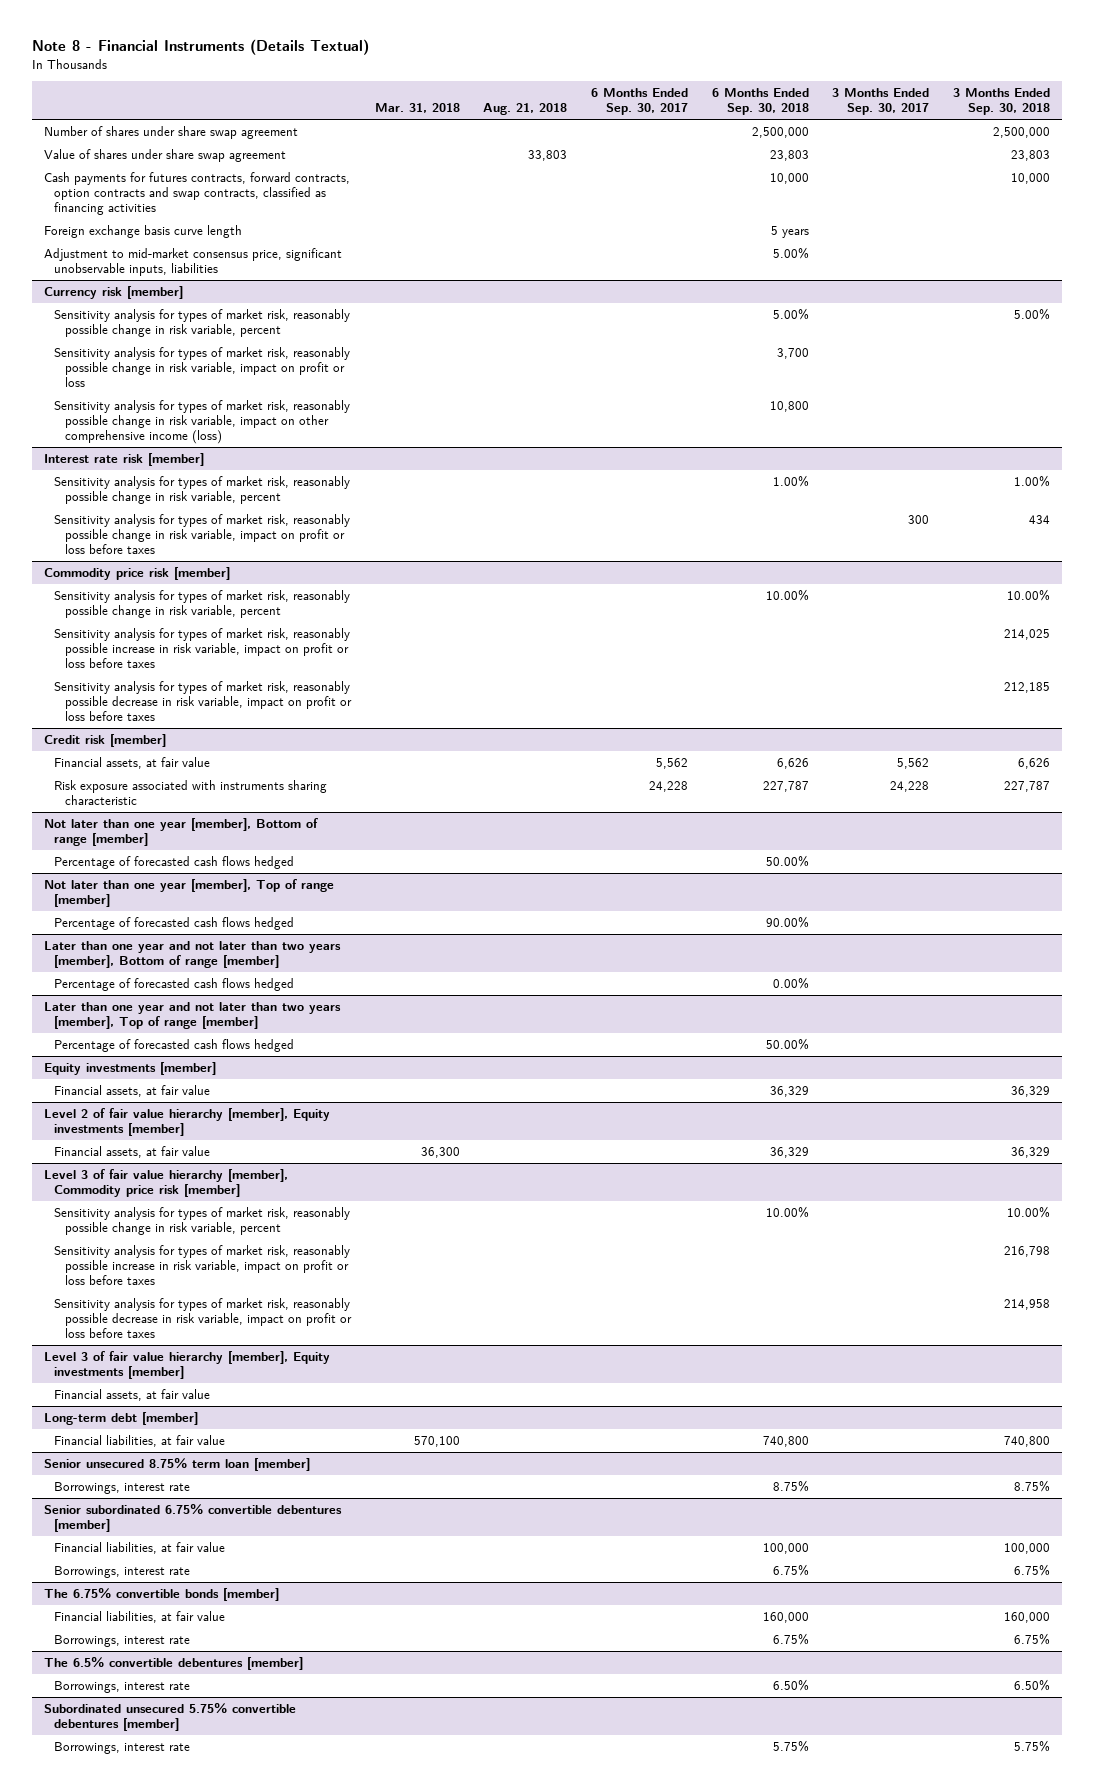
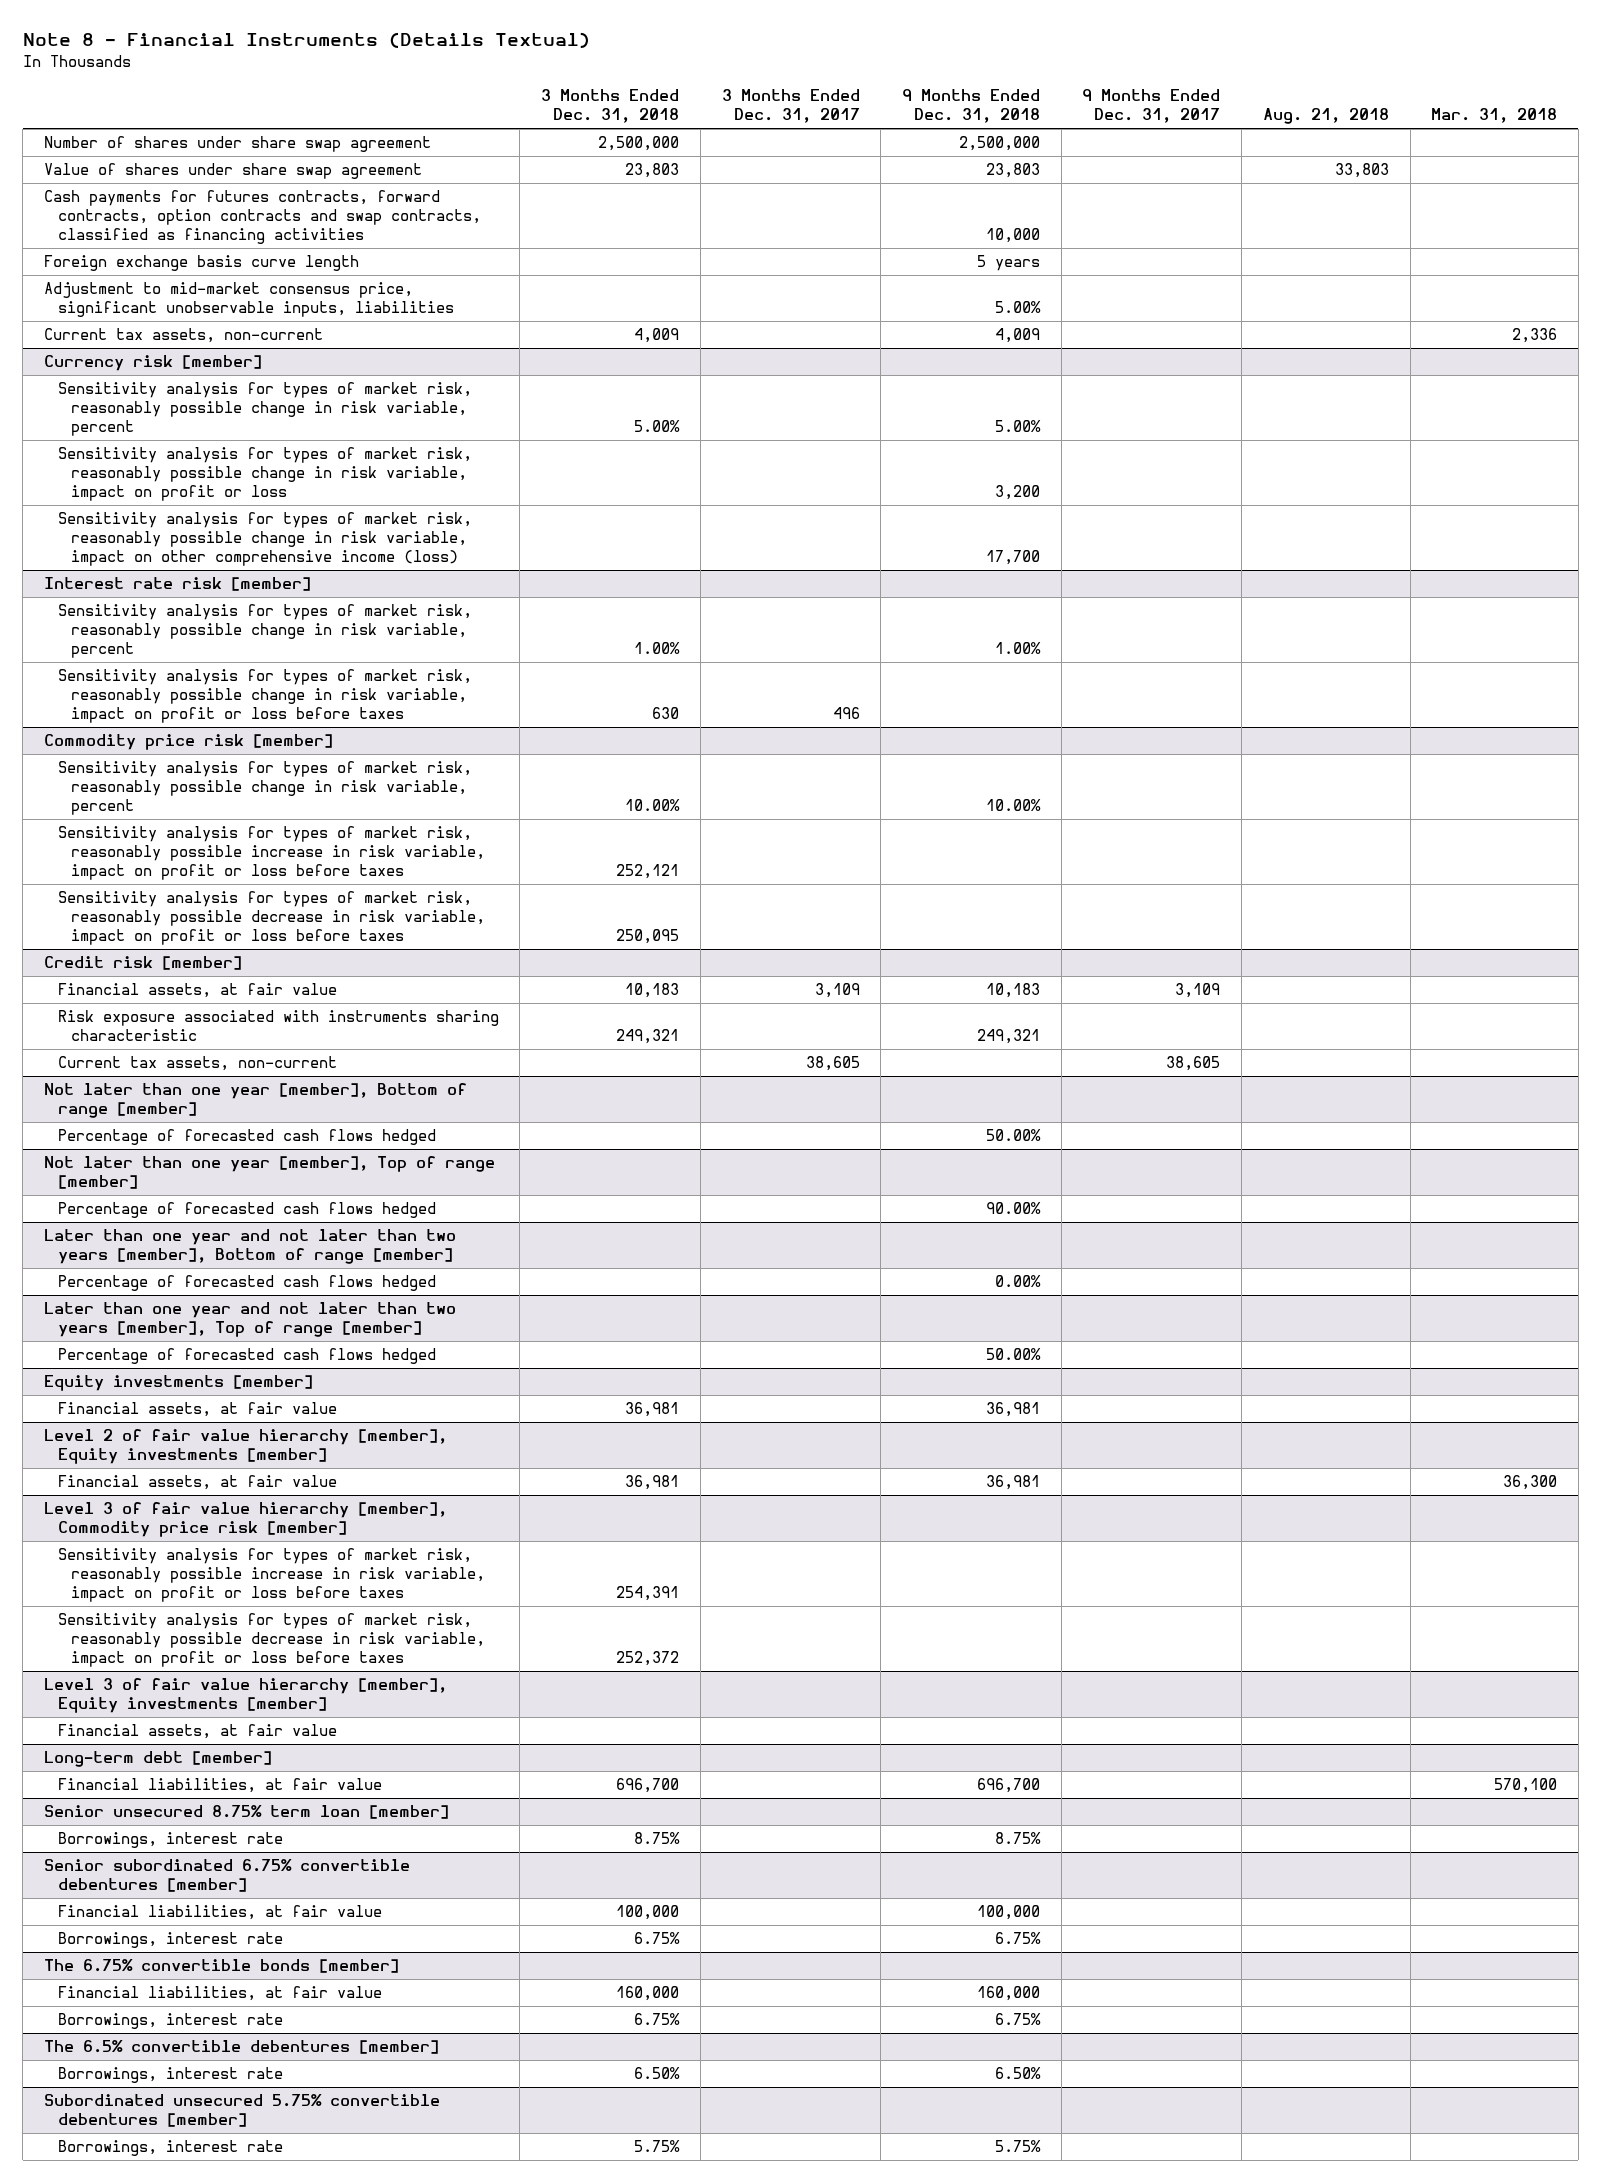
[591,88,689,116] 6 Months Ended Sep. 30, 2017 -> none
[711,88,809,116] 6 Months Ended Sep. 30, 2018 -> none
[832,88,930,116] 3 Months Ended Sep. 30, 2017 -> none
[952,88,1050,116] 3 Months Ended Sep. 30, 2018 -> none
none -> [541,89,680,124] 3 Months Ended Dec. 31, 2018
none -> [721,89,860,124] 3 Months Ended Dec. 31, 2017
none -> [902,89,1041,124] 9 Months Ended Dec. 31, 2018
none -> [1082,89,1221,124] 9 Months Ended Dec. 31, 2017
none -> [44,328,324,344] Current tax assets, non-current
none -> [57,1056,337,1072] Current tax assets, non-current
[54,1206,351,1235] Sensitivity analysis for types of market risk, reasonably possible change in risk variable, percent -> none

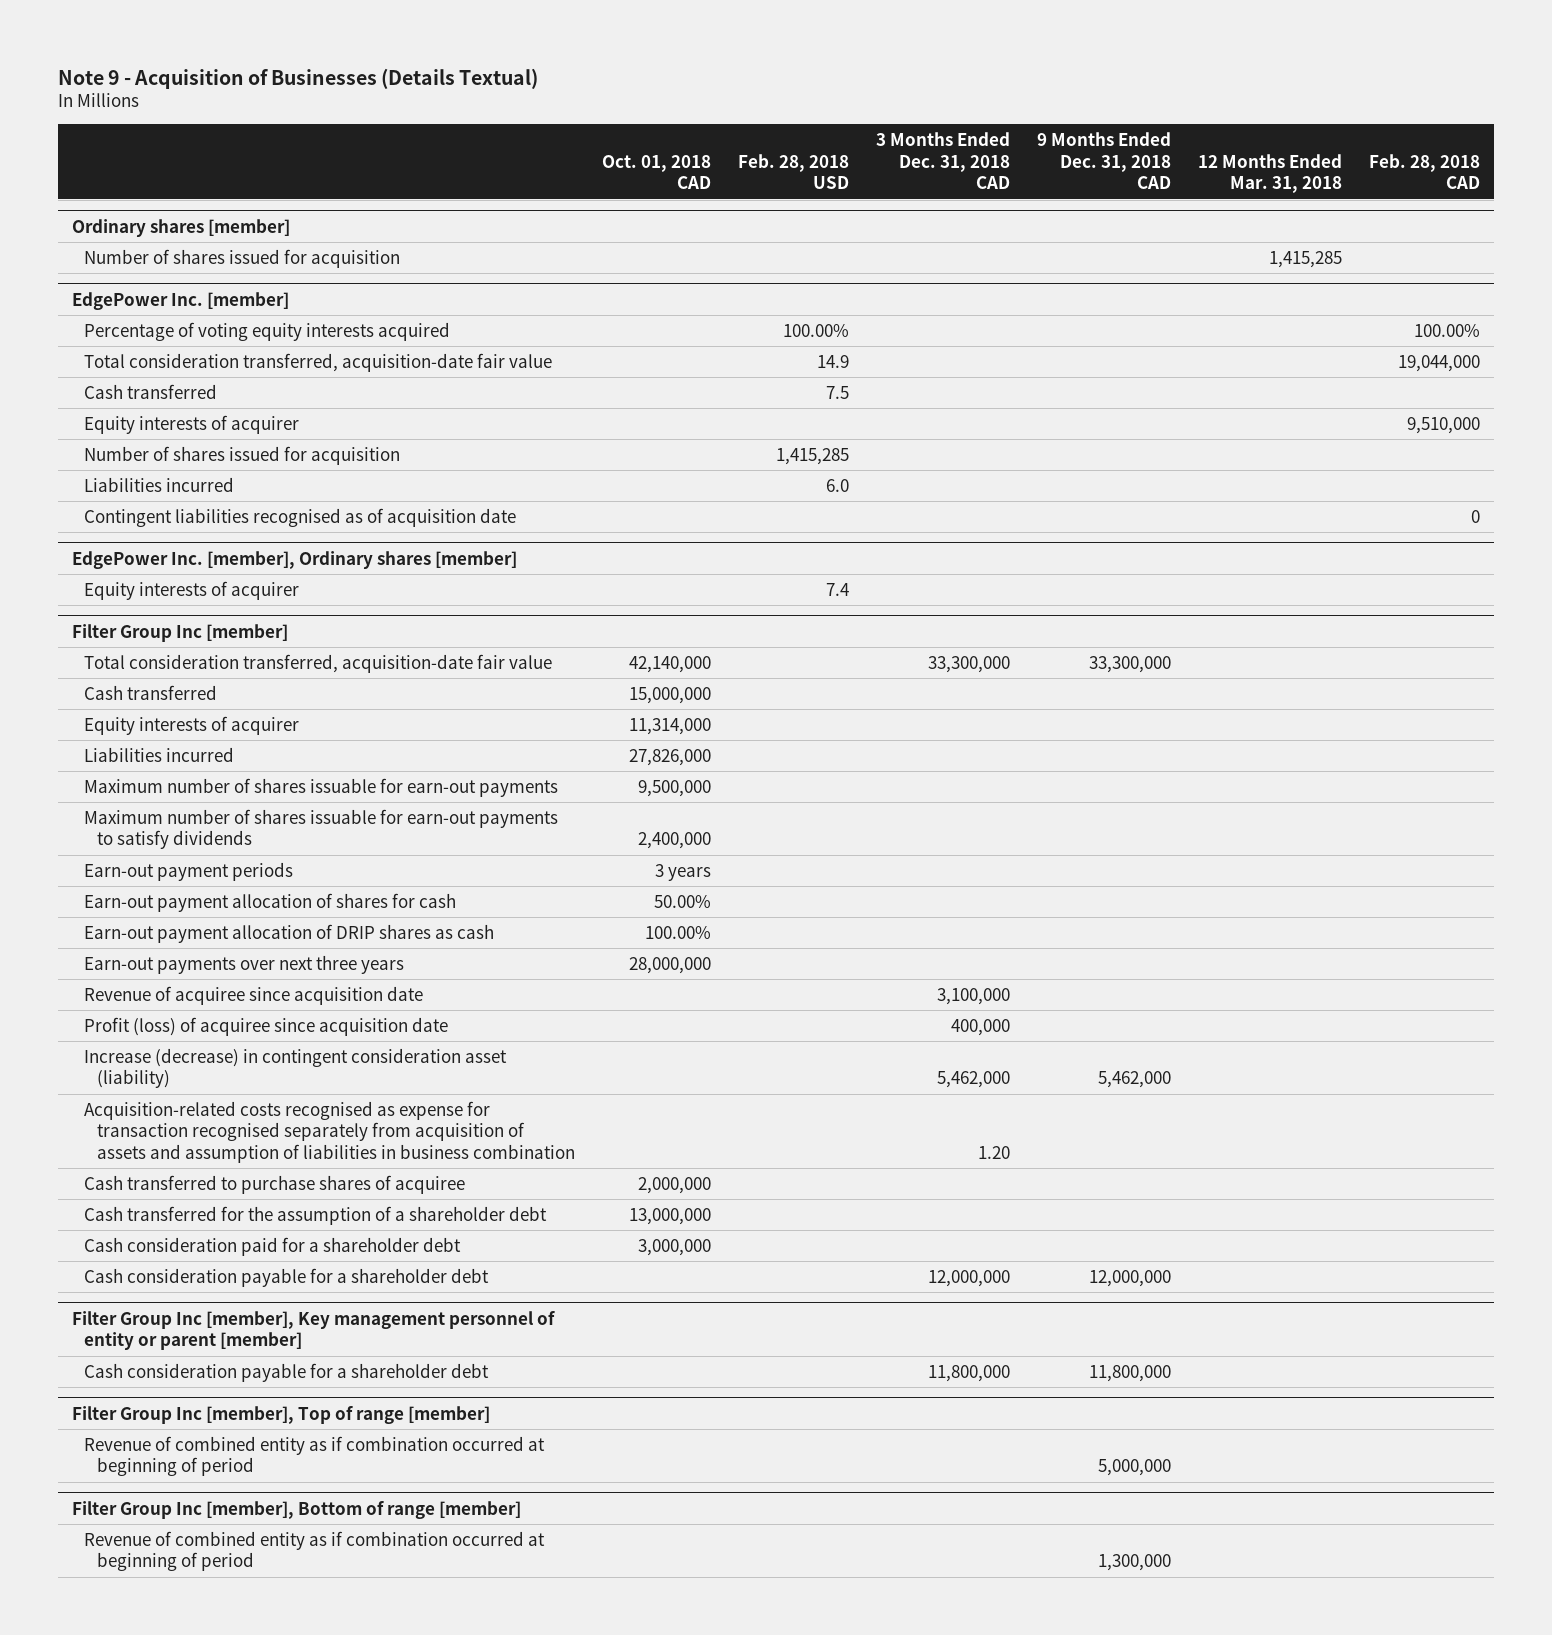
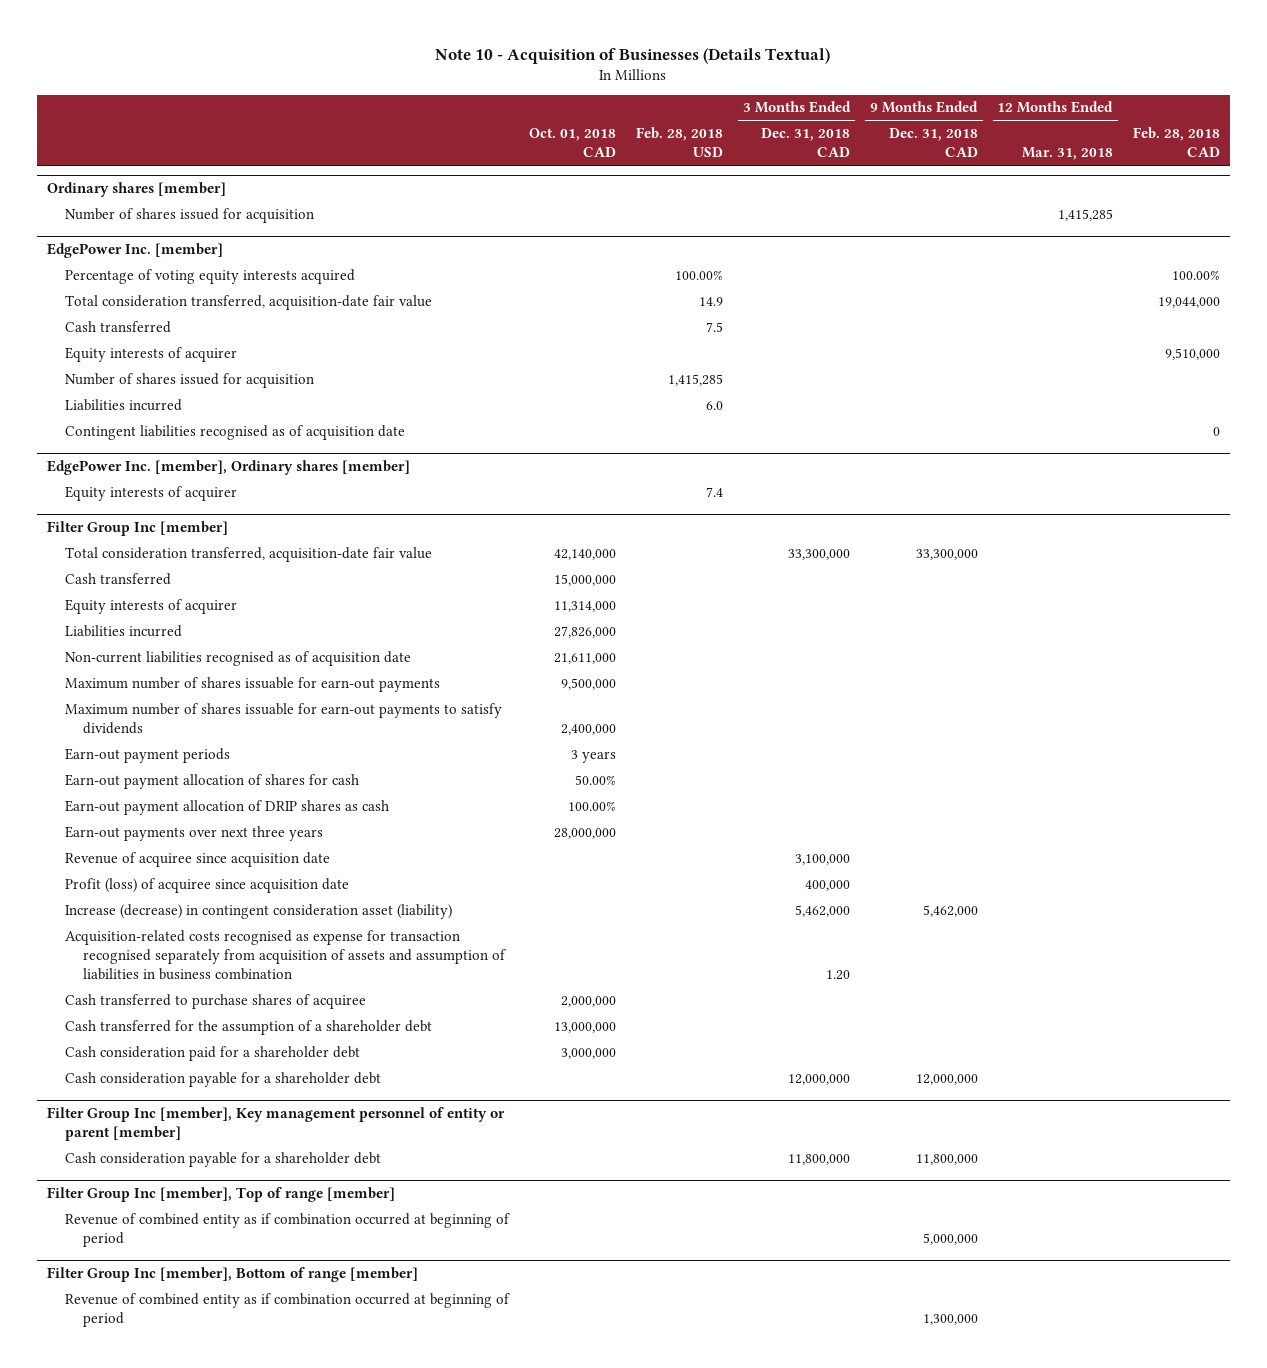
[58,67,539,89] Note 9 - Acquisition of Businesses (Details Textual) -> [435,47,831,64] Note 10 - Acquisition of Businesses (Details Textual)
none -> [65,650,412,666] Non-current liabilities recognised as of acquisition date

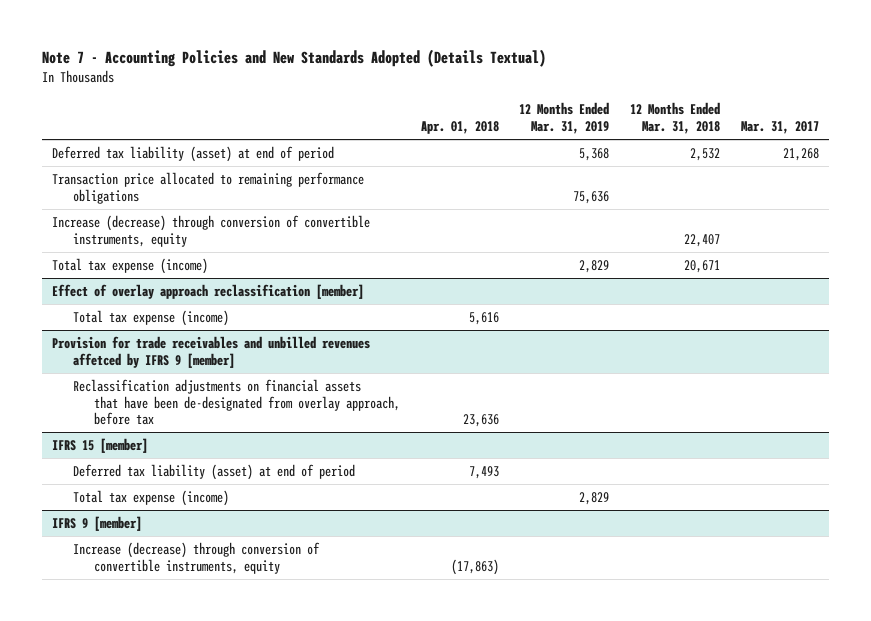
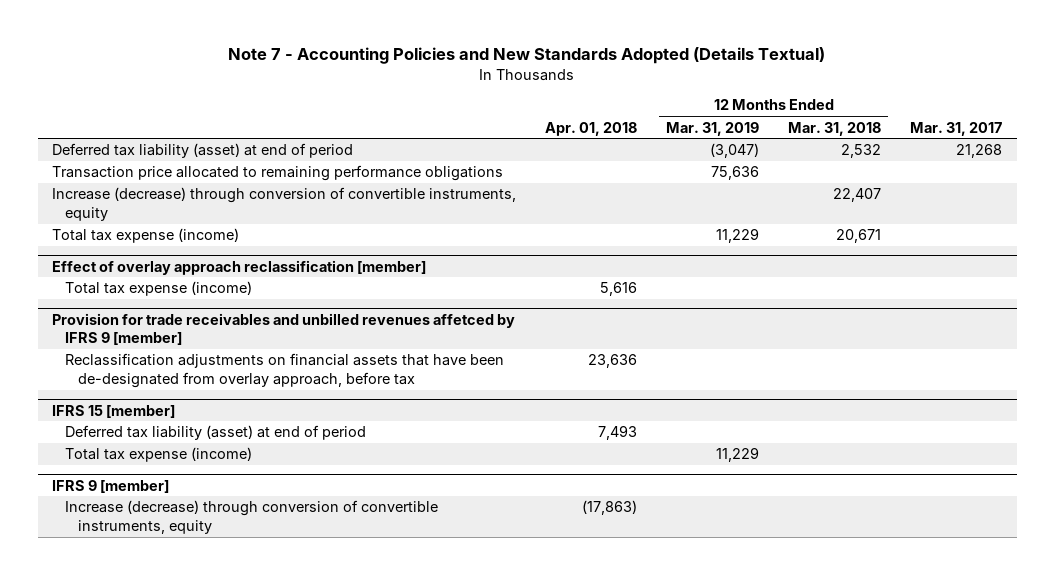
[579,147,610,161] 5,368 -> [710,143,760,159] (3,047)
[579,259,610,273] 2,829 -> [716,228,760,244] 11,229
[579,491,610,505] 2,829 -> [716,447,760,463] 11,229

